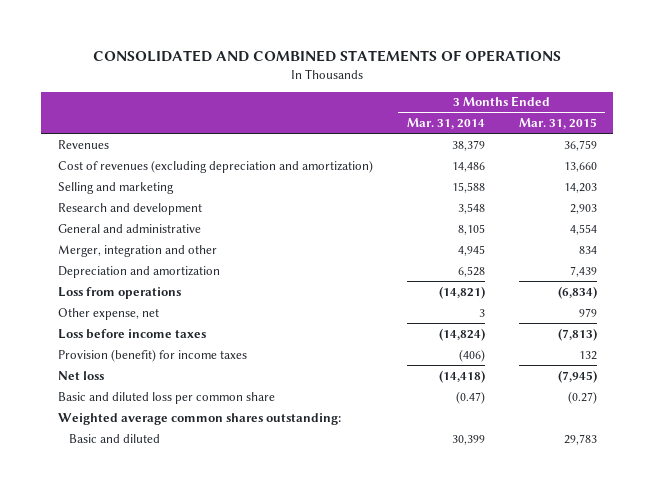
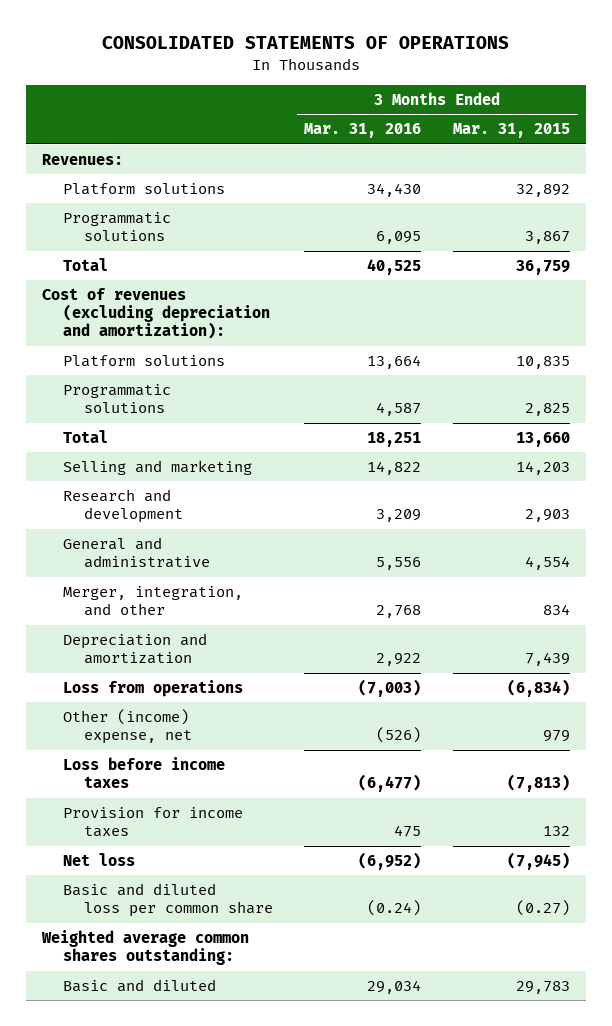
[93,50,562,63] CONSOLIDATED AND COMBINED STATEMENTS OF OPERATIONS -> [101,36,509,50] CONSOLIDATED STATEMENTS OF OPERATIONS
[406,117,485,129] Mar. 31, 2014 -> none
none -> [304,123,422,139] Mar. 31, 2016
none -> [41,154,123,166] Revenues:
none -> [62,183,225,196] Platform solutions
none -> [62,212,171,242] Programmatic solutions
[58,139,110,149] Revenues -> [62,258,108,272] Total
none -> [41,288,270,340] Cost of revenues (excluding depreciation and amortization):
none -> [62,355,225,368] Platform solutions
none -> [62,384,171,414] Programmatic solutions
[58,159,374,173] Cost of revenues (excluding depreciation and amortization) -> [62,430,108,444] Total
[58,244,218,257] Merger, integration and other -> [62,586,243,617] Merger, integration, and other
[58,307,160,320] Other expense, net -> [62,709,192,745] Other (income) expense, net
[58,348,248,362] Provision (benefit) for income taxes -> [62,807,243,838] Provision for income taxes

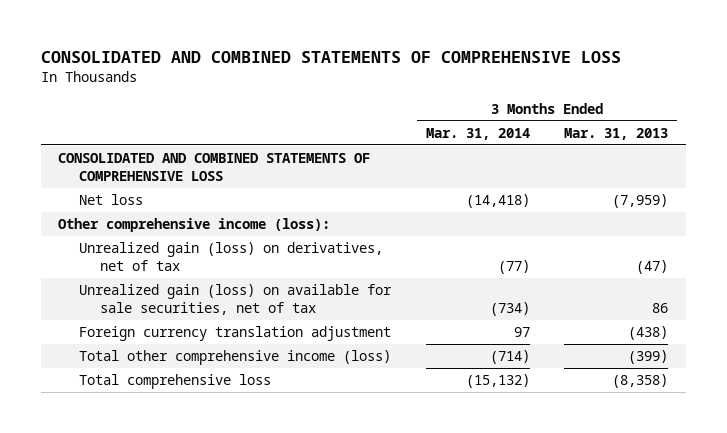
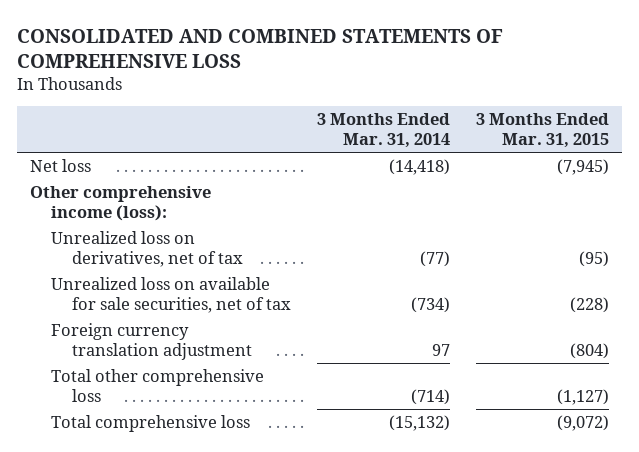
[564,127,669,140] Mar. 31, 2013 -> none
none -> [475,113,609,149] 3 Months Ended Mar. 31, 2015
[58,153,371,182] CONSOLIDATED AND COMBINED STATEMENTS OF COMPREHENSIVE LOSS -> none
[79,242,384,272] Unrealized gain (loss) on derivatives, net of tax -> [50,230,243,268] Unrealized loss on derivatives, net of tax
[79,284,393,316] Unrealized gain (loss) on available for sale securities, net of tax -> [50,276,291,314] Unrealized loss on available for sale securities, net of tax
[79,350,392,366] Total other comprehensive income (loss) -> [50,368,264,403] Total other comprehensive loss

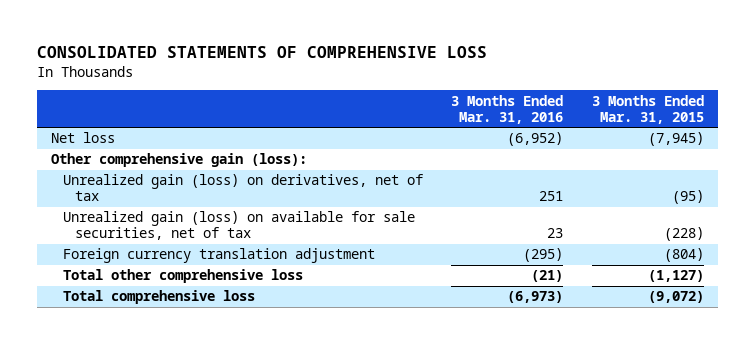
[17,28,504,68] CONSOLIDATED AND COMBINED STATEMENTS OF COMPREHENSIVE LOSS -> [36,46,487,59] CONSOLIDATED STATEMENTS OF COMPREHENSIVE LOSS
[316,113,450,149] 3 Months Ended Mar. 31, 2014 -> none
none -> [451,94,564,124] 3 Months Ended Mar. 31, 2016
[30,185,212,222] Other comprehensive income (loss): -> [50,153,307,168] Other comprehensive gain (loss):
[50,230,243,268] Unrealized loss on derivatives, net of tax -> [63,174,424,202] Unrealized gain (loss) on derivatives, net of tax
[50,276,291,314] Unrealized loss on available for sale securities, net of tax -> [63,211,416,241] Unrealized gain (loss) on available for sale securities, net of tax

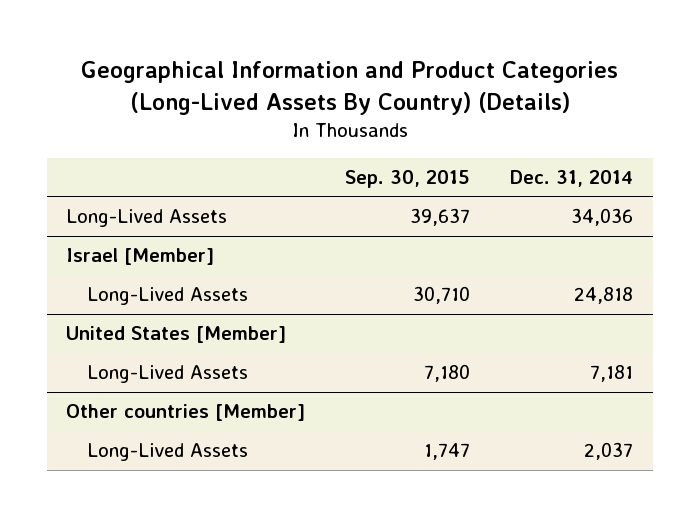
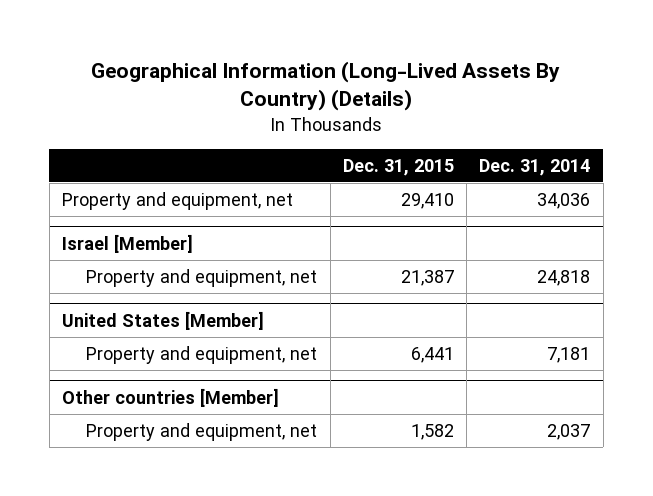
[80,61,618,115] Geographical Information and Product Categories (Long-Lived Assets By Country) (Details) -> [91,60,561,112] Geographical Information (Long-Lived Assets By Country) (Details)
[345,170,471,189] Sep. 30, 2015 -> none
none -> [342,158,454,176] Dec. 31, 2015
[66,209,228,228] Long-Lived Assets -> [62,191,294,210] Property and equipment, net
[86,287,248,306] Long-Lived Assets -> [86,268,318,287] Property and equipment, net
[86,365,248,384] Long-Lived Assets -> [86,345,318,364] Property and equipment, net
[86,443,248,462] Long-Lived Assets -> [86,422,318,441] Property and equipment, net

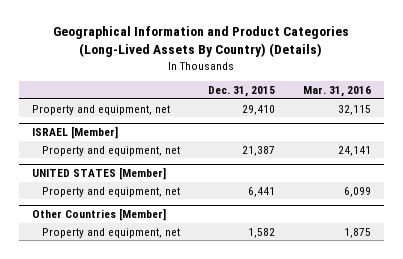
[91,60,561,112] Geographical Information (Long-Lived Assets By Country) (Details) -> [53,26,350,58] Geographical Information and Product Categories (Long-Lived Assets By Country) (Details)
[479,158,591,176] Dec. 31, 2014 -> none
none -> [302,86,371,98] Mar. 31, 2016
[62,233,194,253] Israel [Member] -> [32,126,119,140] ISRAEL [Member]
[62,310,265,330] United States [Member] -> [32,167,167,181] UNITED STATES [Member]
[62,387,280,407] Other countries [Member] -> [32,208,167,222] Other Countries [Member]

